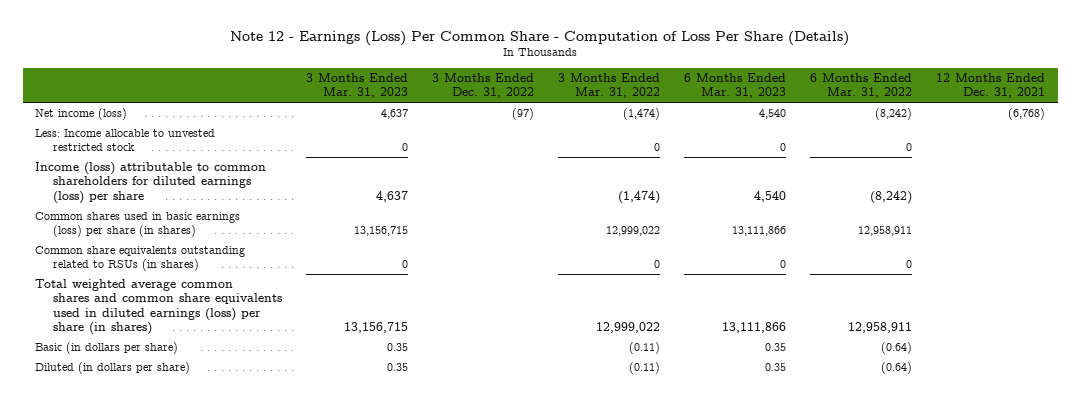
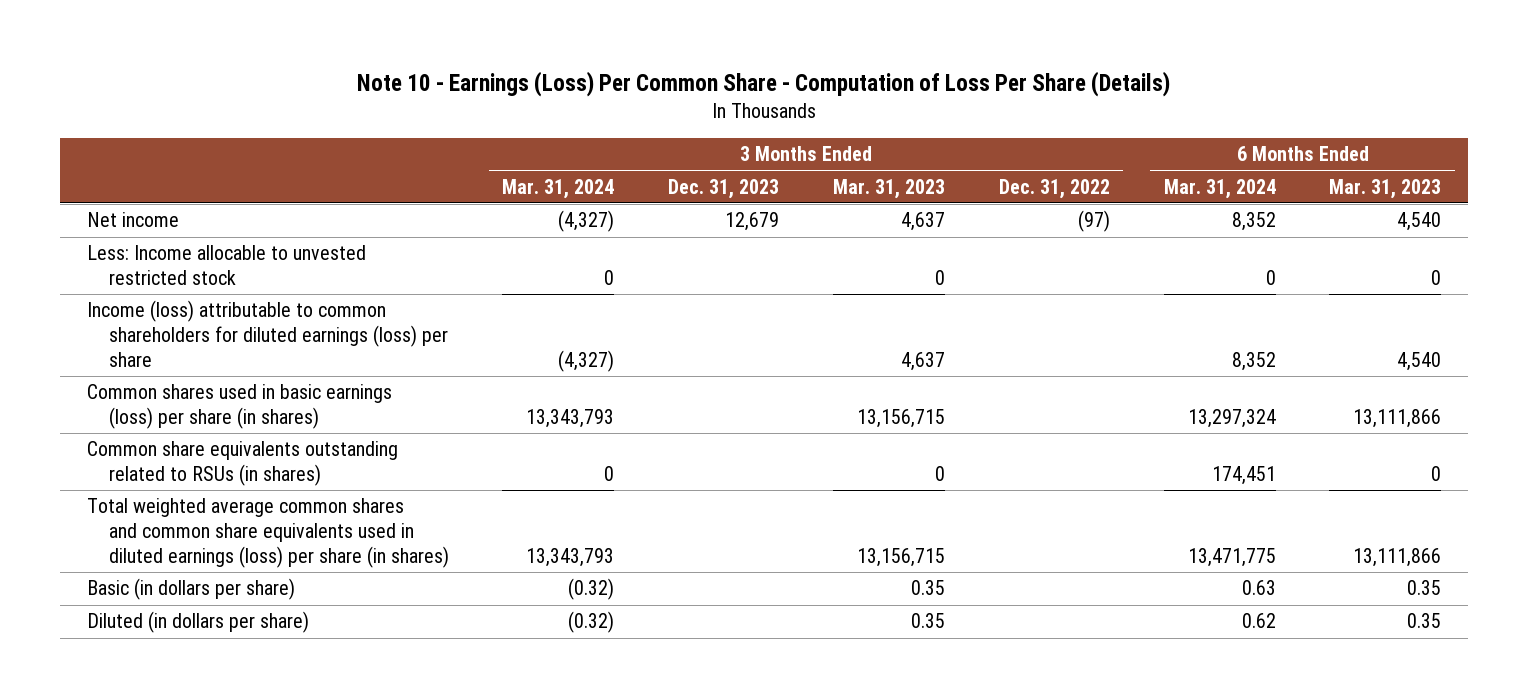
[230,30,850,46] Note 12 - Earnings (Loss) Per Common Share - Computation of Loss Per Share (Details) -> [357,70,1171,97] Note 10 - Earnings (Loss) Per Common Share - Computation of Loss Per Share (Details)
[558,72,661,99] 3 Months Ended Mar. 31, 2022 -> none
[810,72,913,99] 6 Months Ended Mar. 31, 2022 -> none
[936,72,1046,99] 12 Months Ended Dec. 31, 2021 -> none
none -> [502,178,615,199] Mar. 31, 2024
none -> [668,178,780,199] Dec. 31, 2023
none -> [1163,178,1276,199] Mar. 31, 2024
[34,108,127,121] Net income (loss) -> [86,212,179,228] Net income

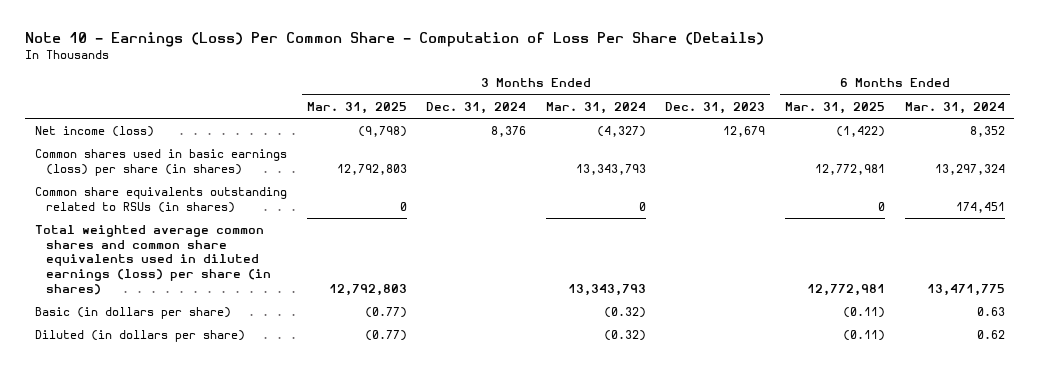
[832,178,945,199] Mar. 31, 2023 -> none
[998,178,1110,199] Dec. 31, 2022 -> none
[1329,178,1442,199] Mar. 31, 2023 -> none
none -> [306,101,407,114] Mar. 31, 2025
none -> [426,101,527,114] Dec. 31, 2024
none -> [785,101,886,114] Mar. 31, 2025
[86,245,366,286] Less: Income allocable to unvested restricted stock -> none
[86,300,448,367] Income (loss) attributable to common shareholders for diluted earnings (loss) per share -> none
[86,212,179,228] Net income -> [35,126,155,138] Net income (loss)

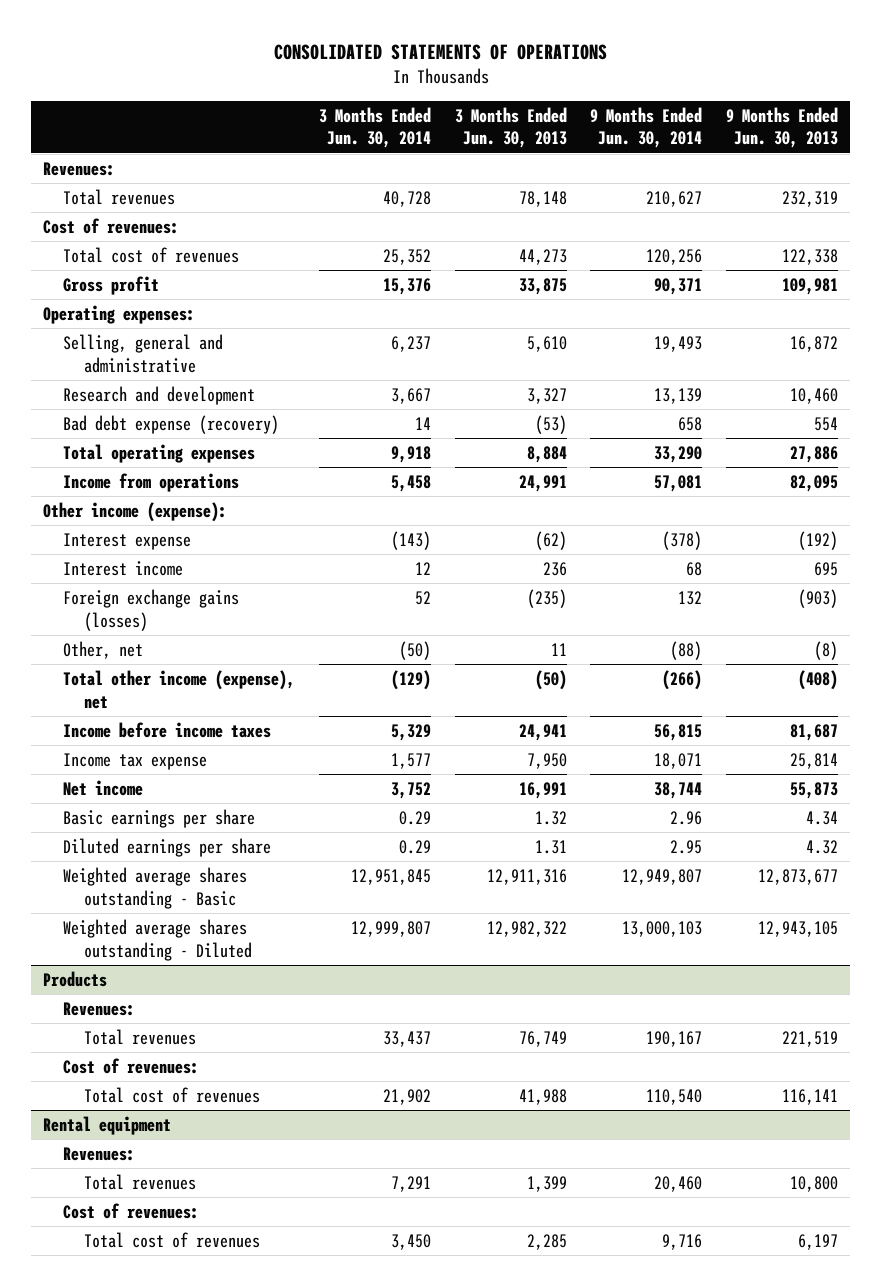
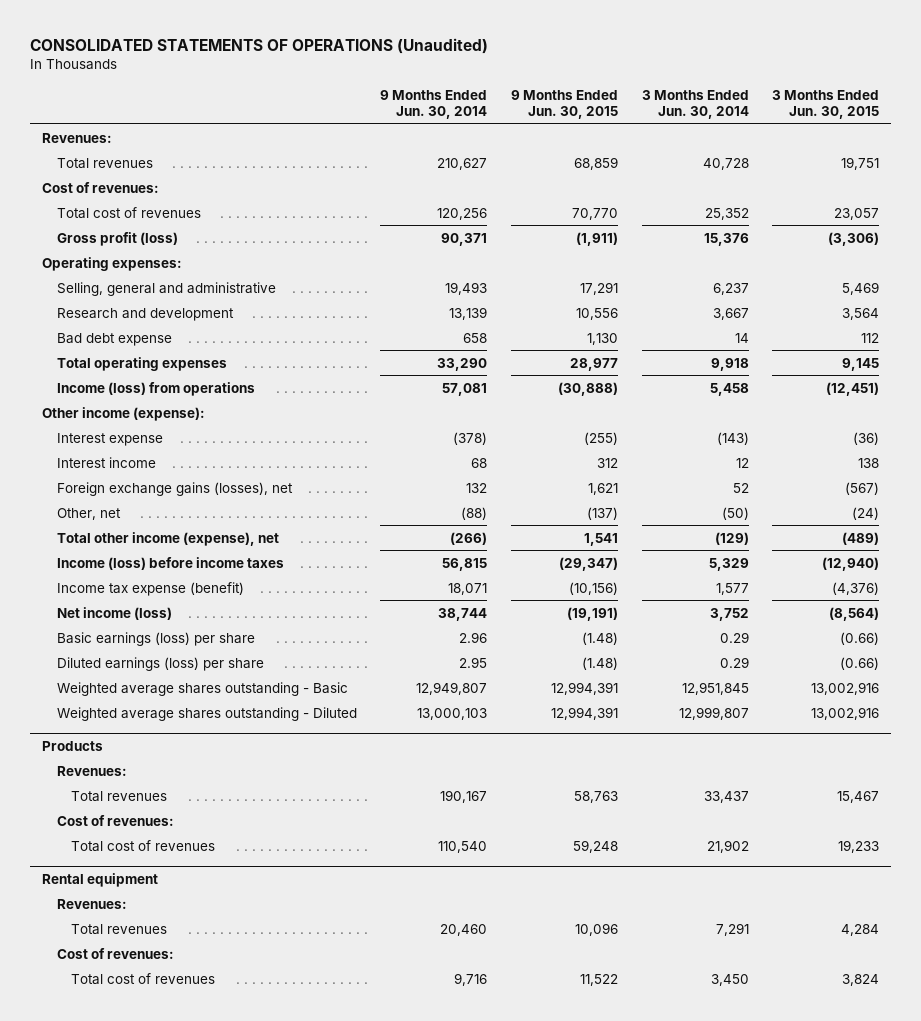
[273,44,607,61] CONSOLIDATED STATEMENTS OF OPERATIONS -> [30,37,489,54] CONSOLIDATED STATEMENTS OF OPERATIONS (Unaudited)
[454,106,567,149] 3 Months Ended Jun. 30, 2013 -> none
[725,106,838,149] 9 Months Ended Jun. 30, 2013 -> none
none -> [510,89,618,120] 9 Months Ended Jun. 30, 2015
none -> [772,89,880,120] 3 Months Ended Jun. 30, 2015
[63,275,160,295] Gross profit -> [56,231,178,246] Gross profit (loss)
[63,414,280,434] Bad debt expense (recovery) -> [56,332,172,346] Bad debt expense
[63,472,240,492] Income from operations -> [56,381,255,396] Income (loss) from operations
[63,588,240,631] Foreign exchange gains (losses) -> [56,481,293,496] Foreign exchange gains (losses), net
[63,721,272,738] Income before income taxes -> [56,556,284,570] Income (loss) before income taxes
[63,752,208,770] Income tax expense -> [56,581,244,596] Income tax expense (benefit)
[63,779,144,796] Net income -> [56,606,172,620] Net income (loss)
[63,808,256,828] Basic earnings per share -> [56,631,255,646] Basic earnings (loss) per share
[63,837,272,857] Diluted earnings per share -> [56,656,264,671] Diluted earnings (loss) per share

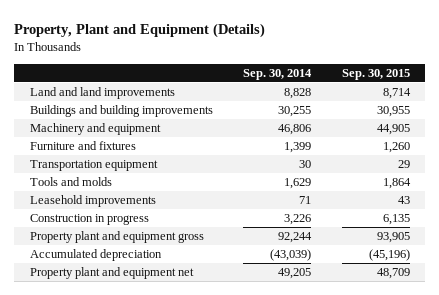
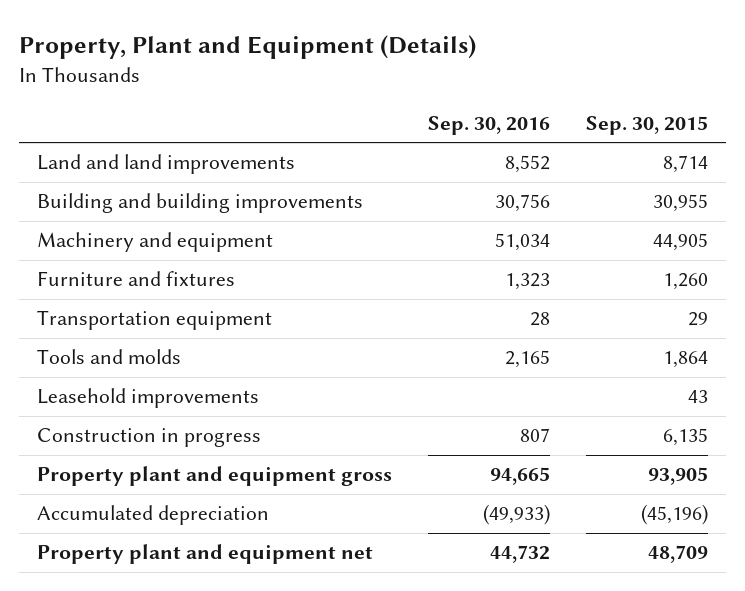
[243,68,313,80] Sep. 30, 2014 -> none
none -> [428,115,551,135] Sep. 30, 2016
[29,105,213,118] Buildings and building improvements -> [37,193,364,214] Building and building improvements

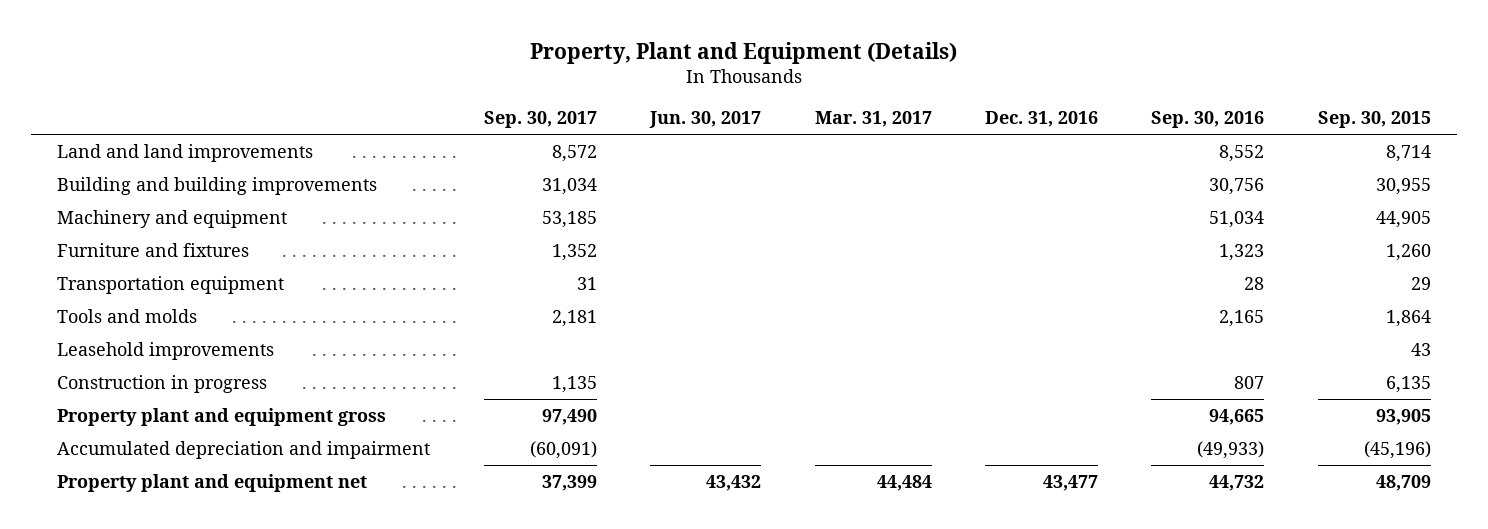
none -> [483,111,597,129] Sep. 30, 2017
none -> [649,111,762,129] Jun. 30, 2017
none -> [814,111,932,128] Mar. 31, 2017
none -> [984,111,1098,128] Dec. 31, 2016
[37,505,270,526] Accumulated depreciation -> [57,441,431,460] Accumulated depreciation and impairment

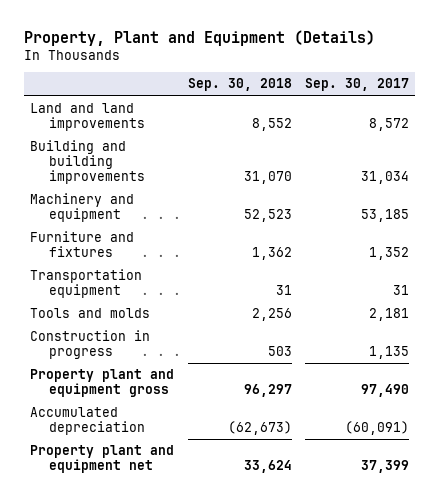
[649,111,762,129] Jun. 30, 2017 -> none
[814,111,932,128] Mar. 31, 2017 -> none
[984,111,1098,128] Dec. 31, 2016 -> none
[1151,111,1265,129] Sep. 30, 2016 -> none
[1317,111,1431,129] Sep. 30, 2015 -> none
none -> [187,78,292,92] Sep. 30, 2018
[57,342,275,361] Leasehold improvements -> none
[57,441,431,460] Accumulated depreciation and impairment -> [30,407,145,436] Accumulated depreciation

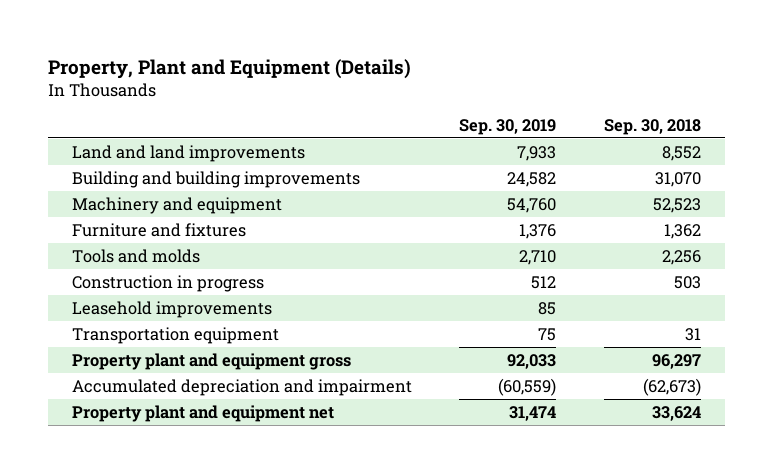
[304,78,409,92] Sep. 30, 2017 -> none
none -> [459,119,557,136] Sep. 30, 2019
none -> [71,300,272,318] Leasehold improvements
[30,269,143,299] Transportation equipment -> [71,326,279,344] Transportation equipment
[30,407,145,436] Accumulated depreciation -> [71,378,412,396] Accumulated depreciation and impairment

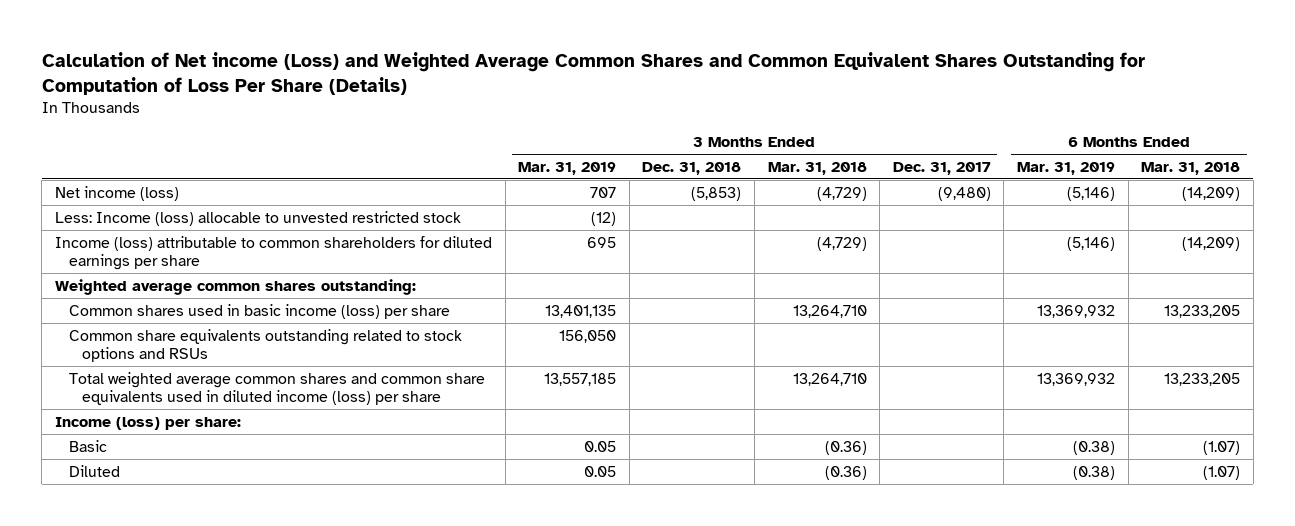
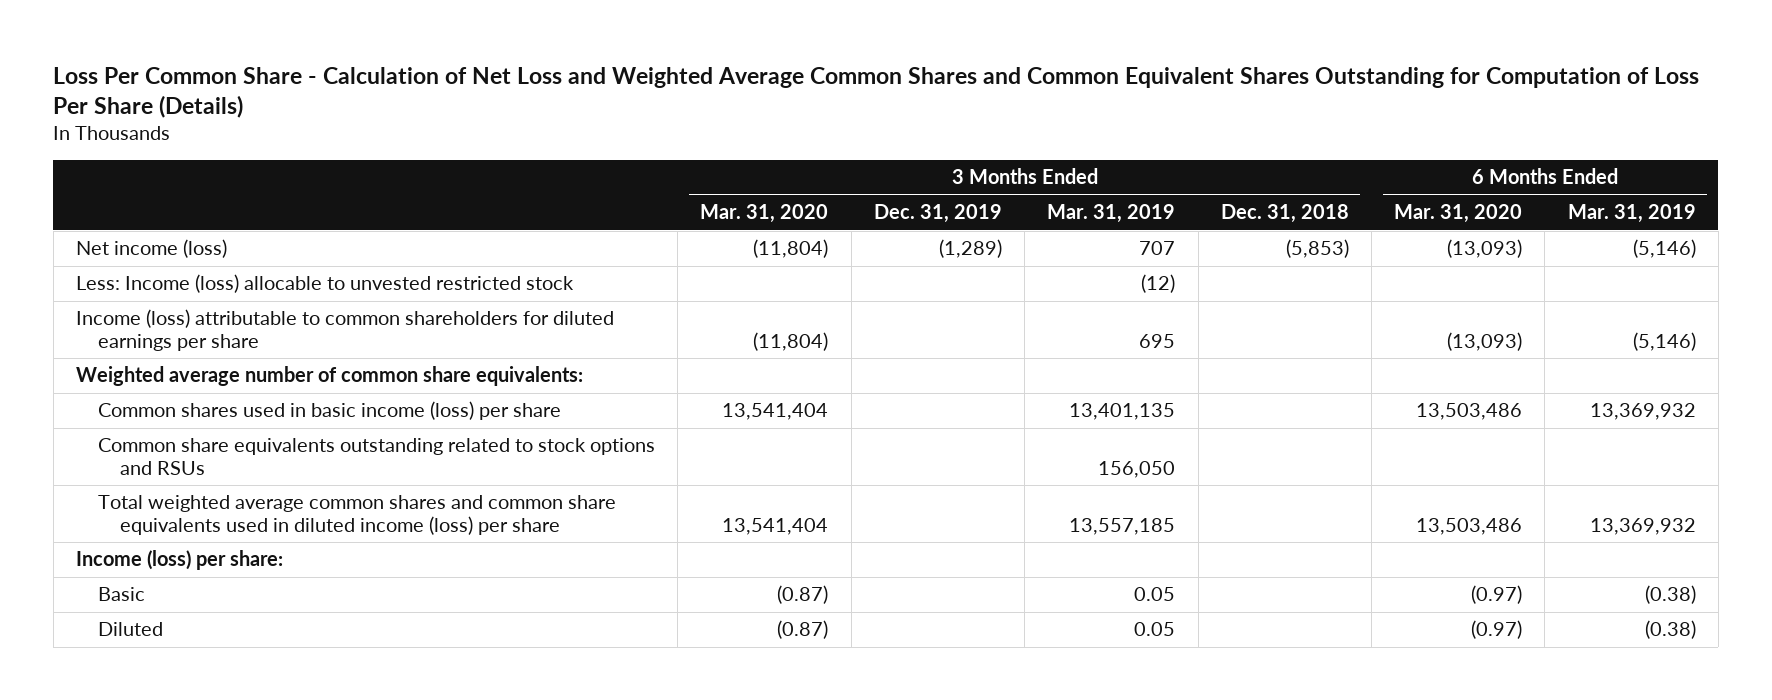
[41,51,1145,95] Calculation of Net income (Loss) and Weighted Average Common Shares and Common Equivalent Shares Outstanding for Computation of Loss Per Share (Details) -> [53,66,1700,118] Loss Per Common Share - Calculation of Net Loss and Weighted Average Common Shares and Common Equivalent Shares Outstanding for Computation of Loss Per Share (Details)
[767,161,867,175] Mar. 31, 2018 -> none
[892,161,991,175] Dec. 31, 2017 -> none
[1141,161,1241,175] Mar. 31, 2018 -> none
none -> [700,204,829,224] Mar. 31, 2020
none -> [873,204,1002,224] Dec. 31, 2019
none -> [1394,204,1523,224] Mar. 31, 2020
[54,278,416,295] Weighted average common shares outstanding: -> [76,366,584,387] Weighted average number of common share equivalents:

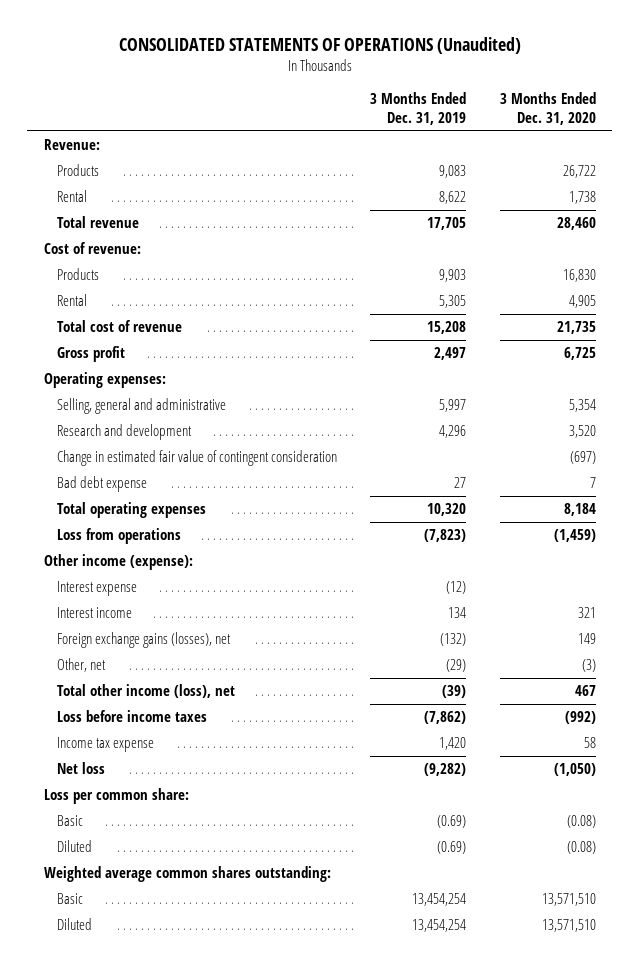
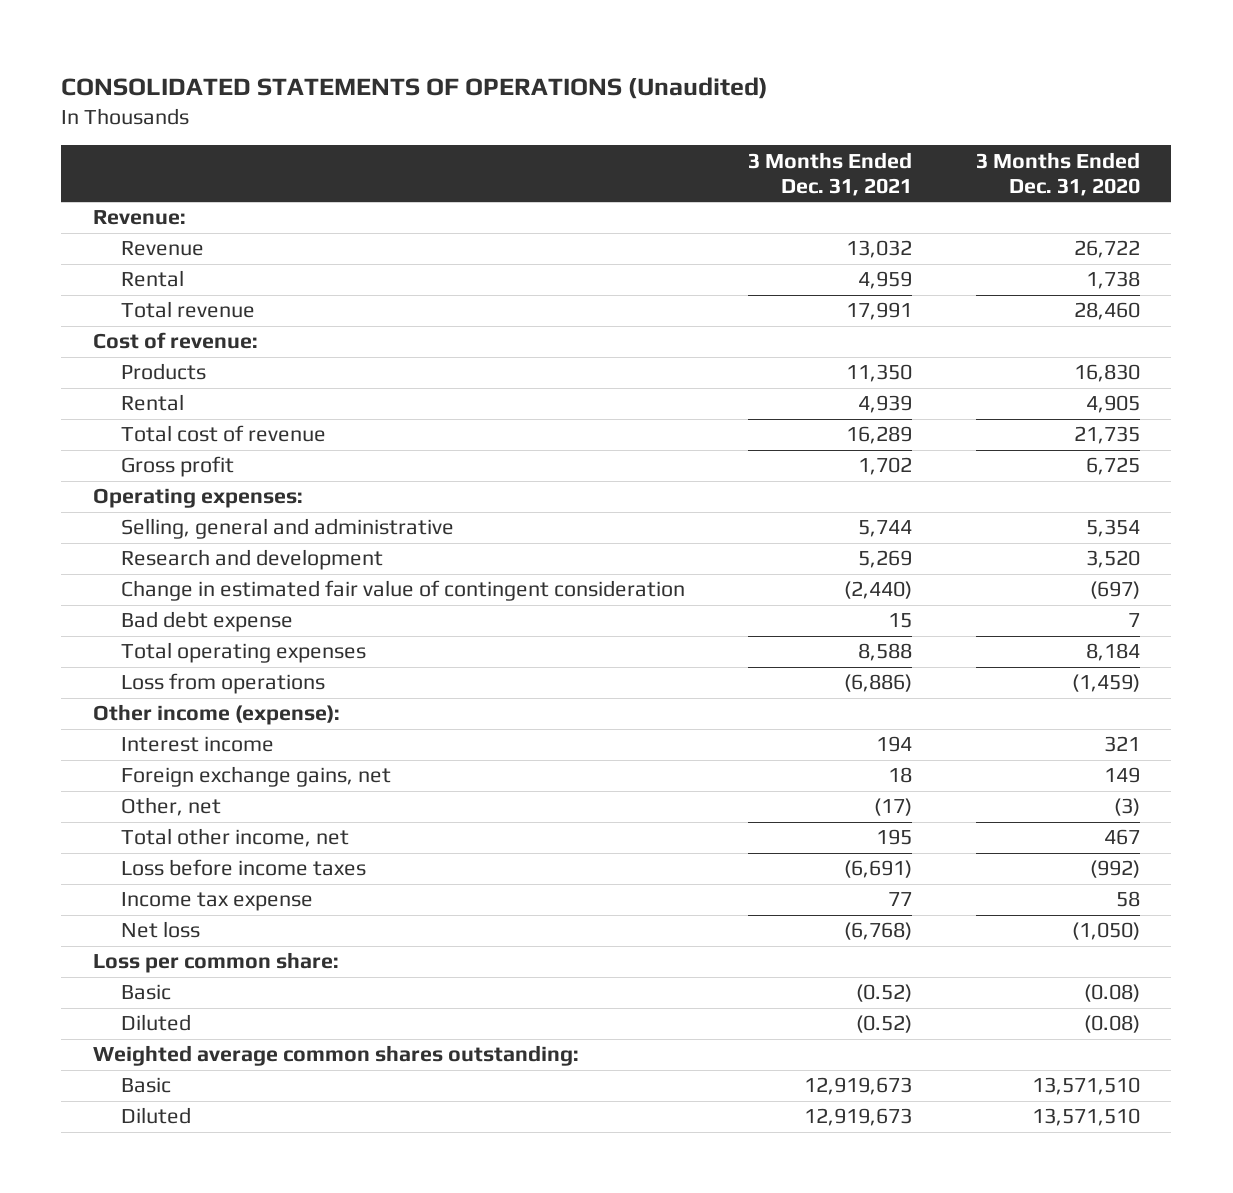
[370,92,467,126] 3 Months Ended Dec. 31, 2019 -> none
none -> [748,151,913,196] 3 Months Ended Dec. 31, 2021
[57,164,100,177] Products -> [121,241,205,257] Revenue
[57,581,138,597] Interest expense -> none
[57,632,232,649] Foreign exchange gains (losses), net -> [121,766,392,788] Foreign exchange gains, net
[57,684,236,699] Total other income (loss), net -> [121,828,350,848] Total other income, net

